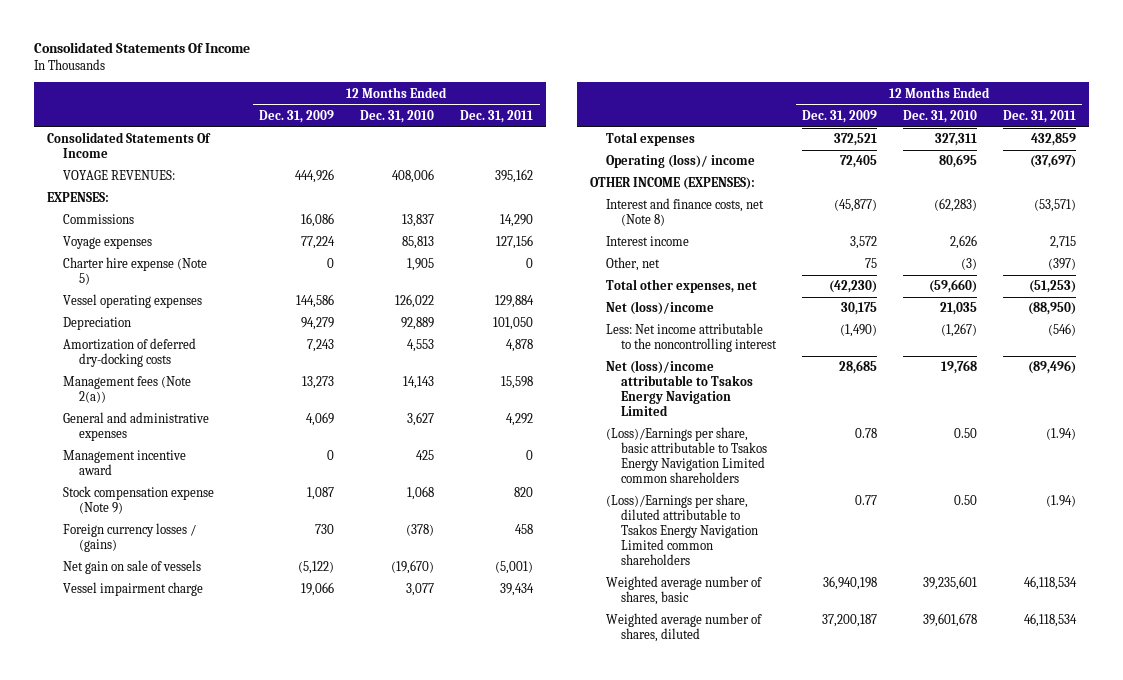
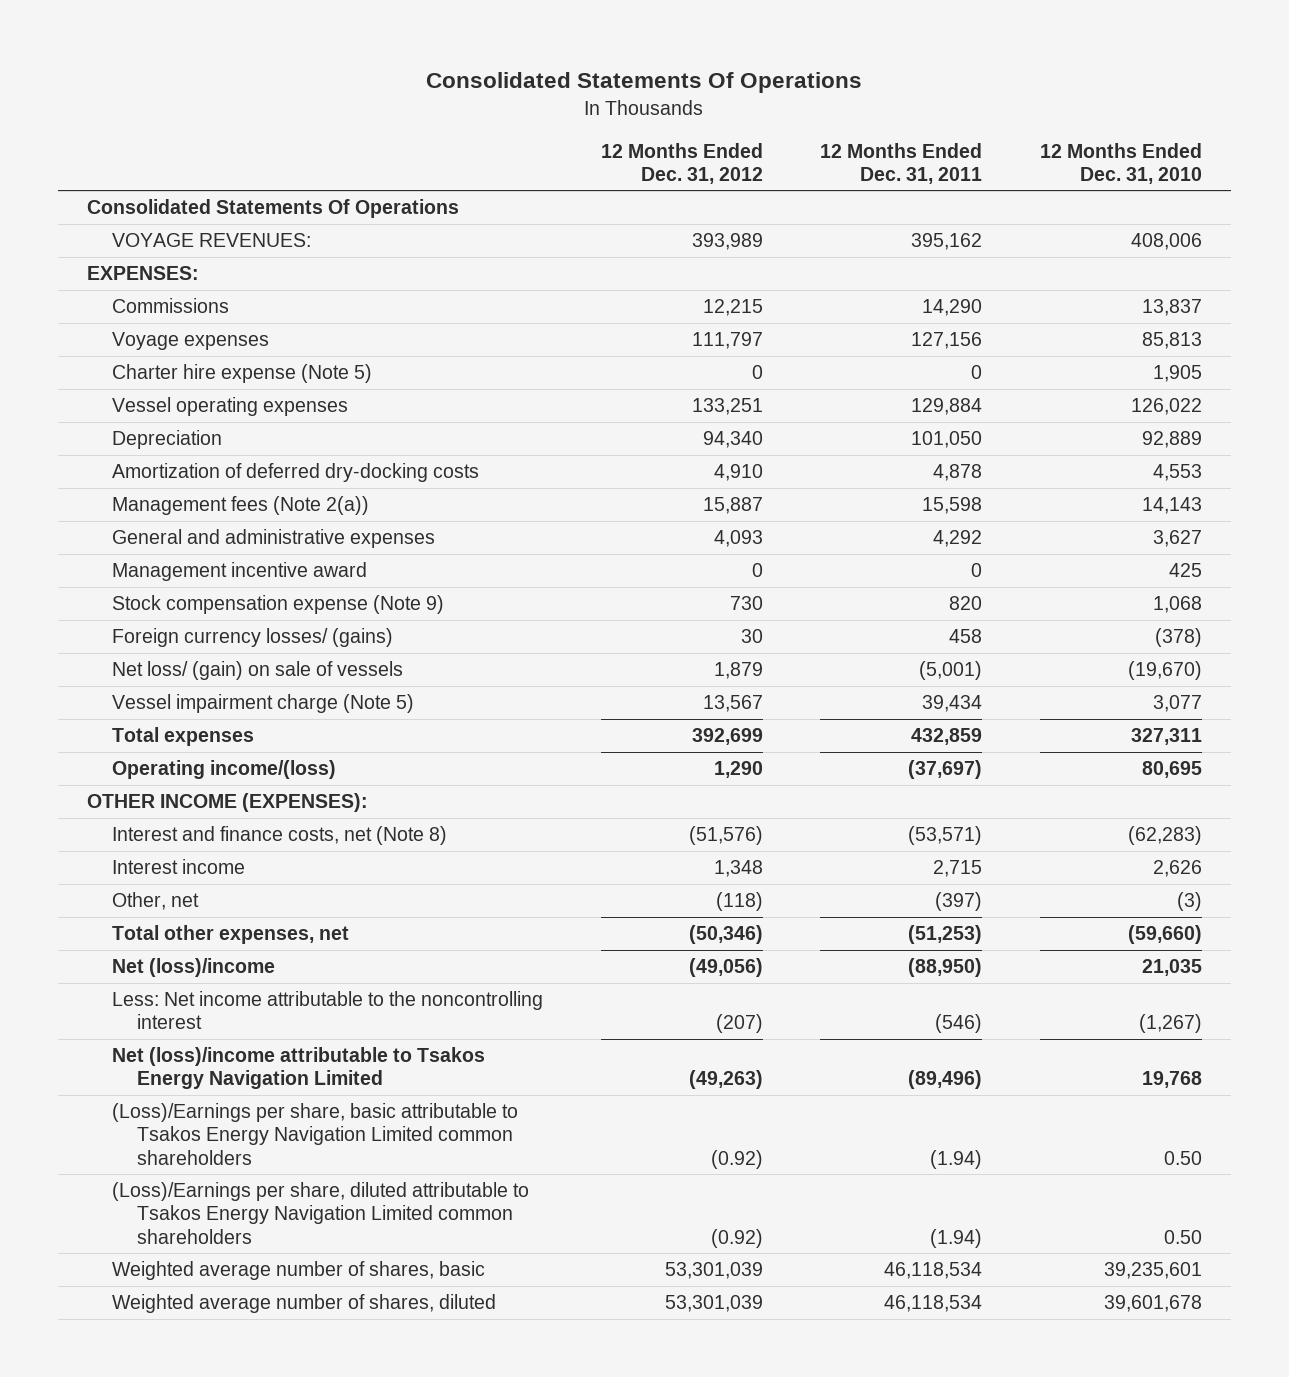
[34,42,251,54] Consolidated Statements Of Income -> [426,72,863,94] Consolidated Statements Of Operations
[259,109,335,123] Dec. 31, 2009 -> none
none -> [600,142,763,184] 12 Months Ended Dec. 31, 2012
[46,132,211,159] Consolidated Statements Of Income -> [86,199,459,219] Consolidated Statements Of Operations
[62,523,196,553] Foreign currency losses / (gains) -> [111,628,393,648] Foreign currency losses/ (gains)
[62,560,201,575] Net gain on sale of vessels -> [111,661,403,681] Net loss/ (gain) on sale of vessels
[62,582,203,597] Vessel impairment charge -> [111,694,414,714] Vessel impairment charge (Note 5)
[605,154,755,169] Operating (loss)/ income -> [111,760,336,780] Operating income/(loss)

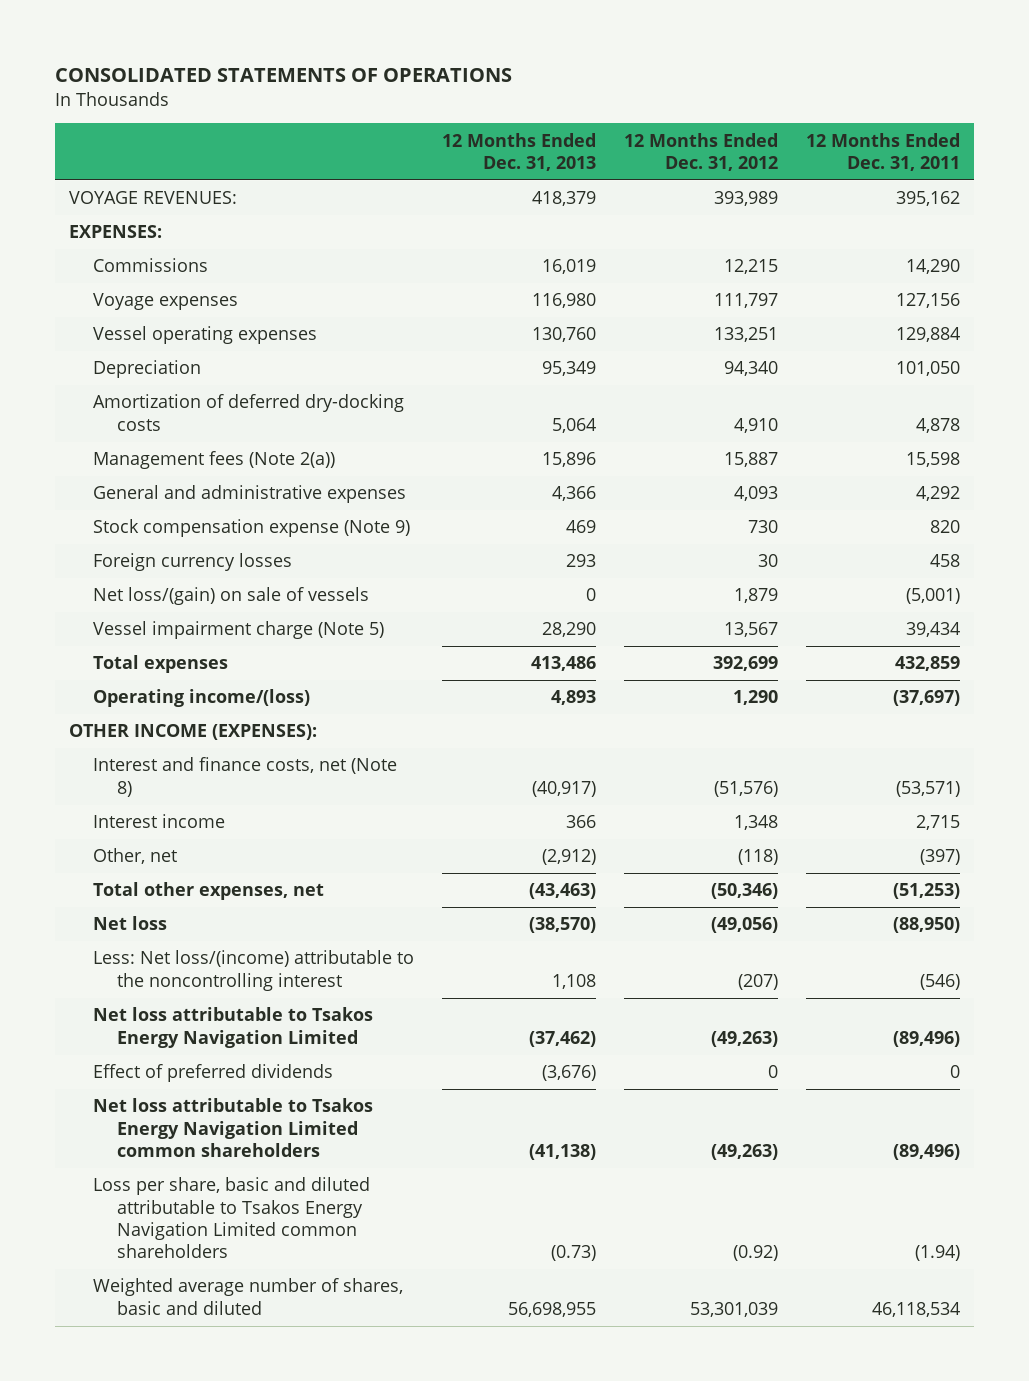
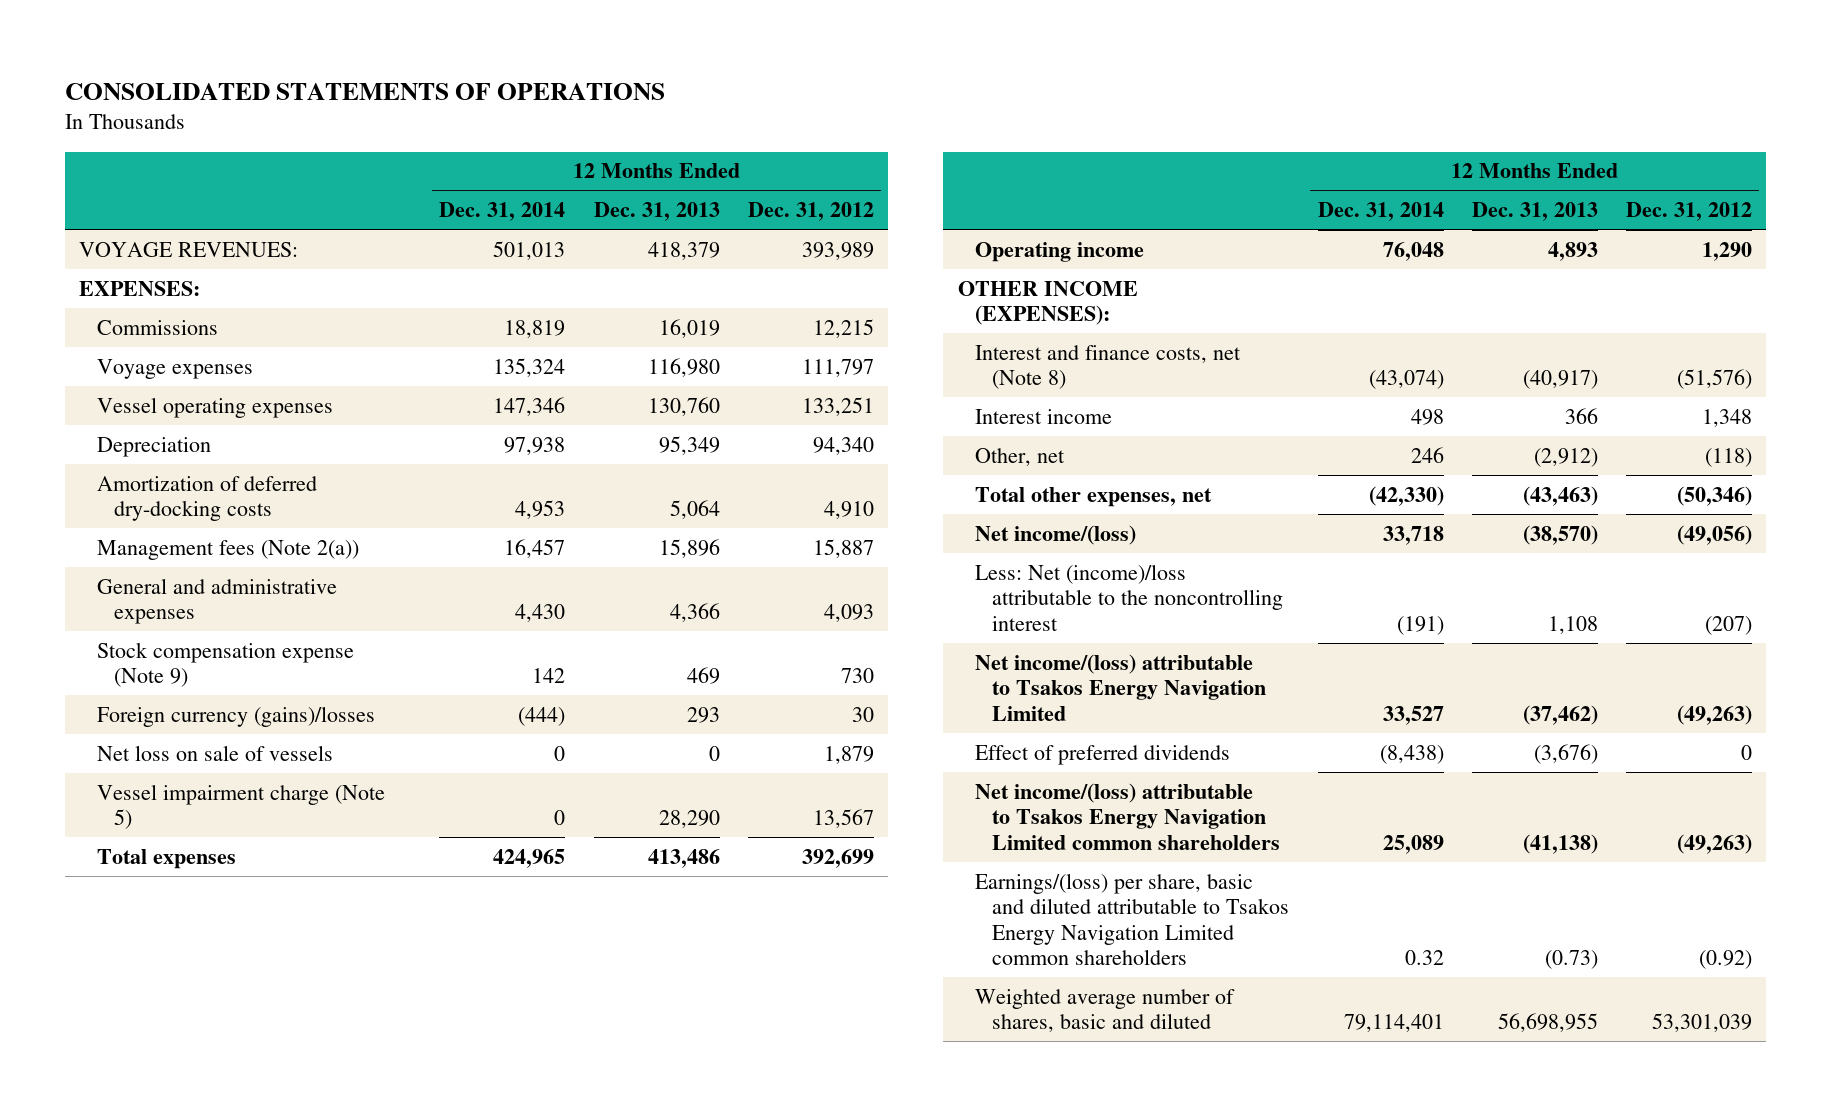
[805,132,960,171] 12 Months Ended Dec. 31, 2011 -> none
none -> [439,202,566,222] Dec. 31, 2014
[93,553,293,572] Foreign currency losses -> [96,705,375,727] Foreign currency (gains)/losses
[93,587,370,606] Net loss/(gain) on sale of vessels -> [96,744,333,761] Net loss on sale of vessels
[93,689,311,708] Operating income/(loss) -> [974,241,1144,262] Operating income
[93,916,168,931] Net loss -> [974,524,1136,545] Net income/(loss)
[93,950,415,991] Less: Net loss/(income) attributable to the noncontrolling interest -> [974,563,1284,631] Less: Net (income)/loss attributable to the noncontrolling interest
[93,1007,374,1048] Net loss attributable to Tsakos Energy Navigation Limited -> [974,653,1267,721] Net income/(loss) attributable to Tsakos Energy Navigation Limited
[93,1098,374,1157] Net loss attributable to Tsakos Energy Navigation Limited common shareholders -> [974,782,1281,850] Net income/(loss) attributable to Tsakos Energy Navigation Limited common shareholders
[93,1177,371,1259] Loss per share, basic and diluted attributable to Tsakos Energy Navigation Limited common shareholders -> [974,872,1290,966] Earnings/(loss) per share, basic and diluted attributable to Tsakos Energy Navigation Limited common shareholders

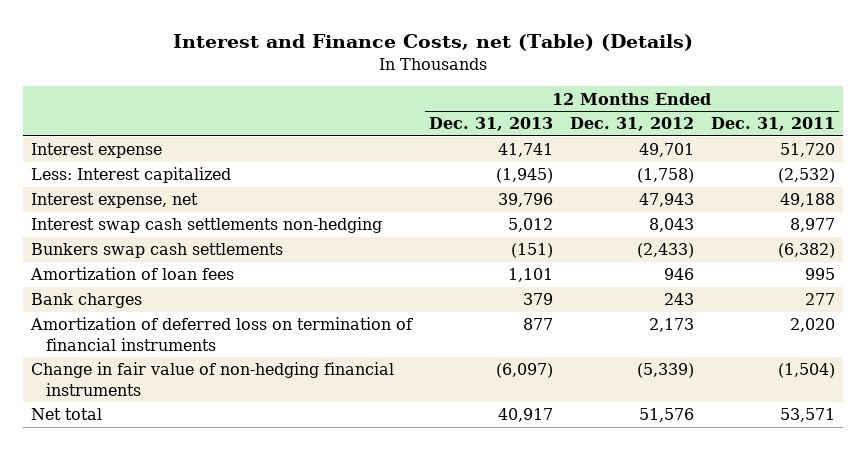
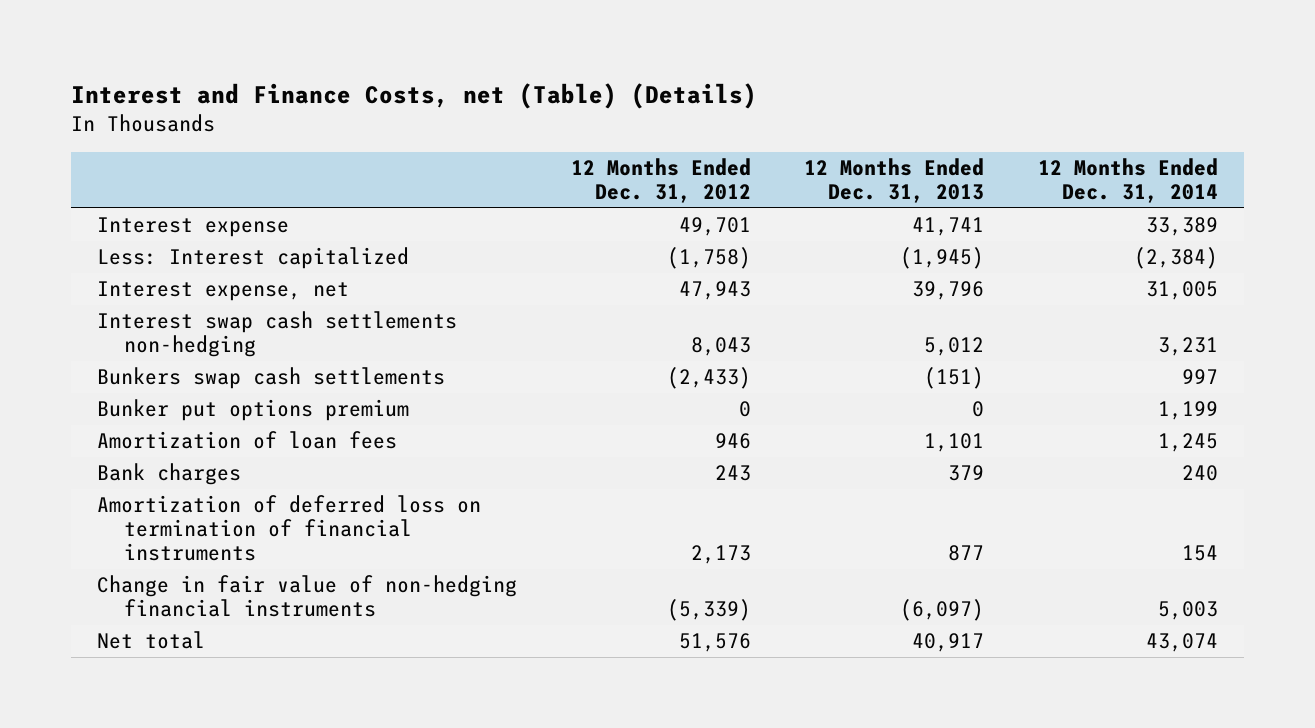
[710,117,835,132] Dec. 31, 2011 -> none
none -> [1037,158,1218,204] 12 Months Ended Dec. 31, 2014
none -> [97,399,410,422] Bunker put options premium

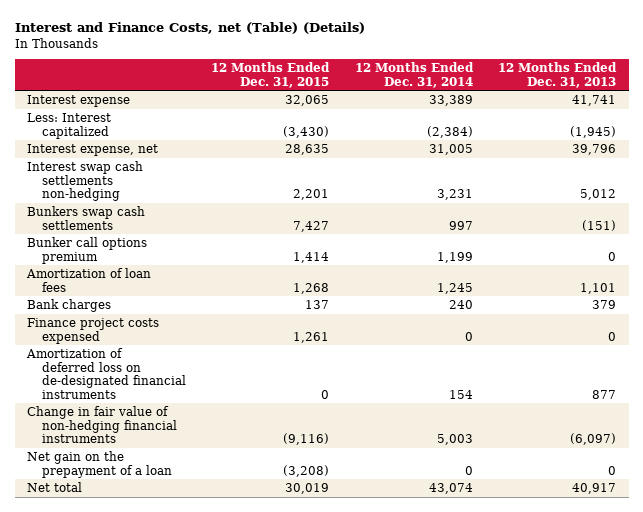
[570,158,751,204] 12 Months Ended Dec. 31, 2012 -> none
none -> [211,62,331,88] 12 Months Ended Dec. 31, 2015
[97,399,410,422] Bunker put options premium -> [27,237,148,264] Bunker call options premium
none -> [27,318,160,344] Finance project costs expensed
[97,495,482,562] Amortization of deferred loss on termination of financial instruments -> [26,348,186,399] Amortization of deferred loss on de-designated financial instruments
none -> [27,451,172,478] Net gain on the prepayment of a loan

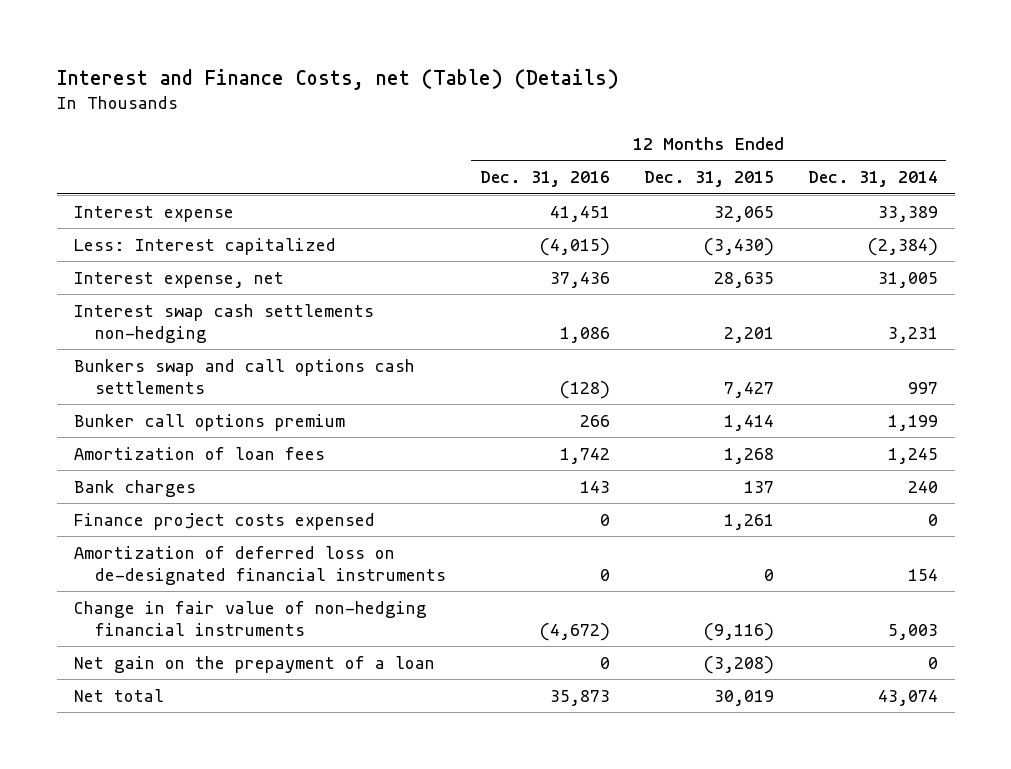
[497,62,617,88] 12 Months Ended Dec. 31, 2013 -> none
none -> [479,171,610,188] Dec. 31, 2016
[27,206,146,230] Bunkers swap cash settlements -> [73,358,415,395] Bunkers swap and call options cash settlements

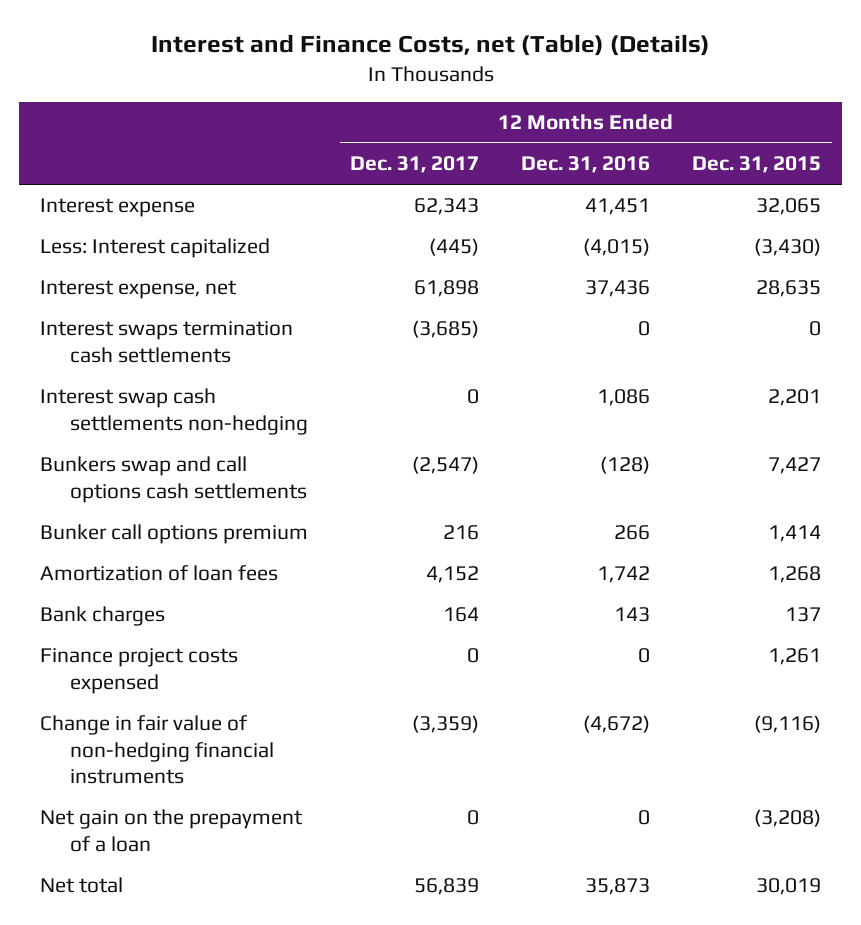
[807,171,938,188] Dec. 31, 2014 -> none
none -> [350,156,480,174] Dec. 31, 2017
none -> [40,321,294,363] Interest swaps termination cash settlements
[73,545,446,586] Amortization of deferred loss on de-designated financial instruments -> none

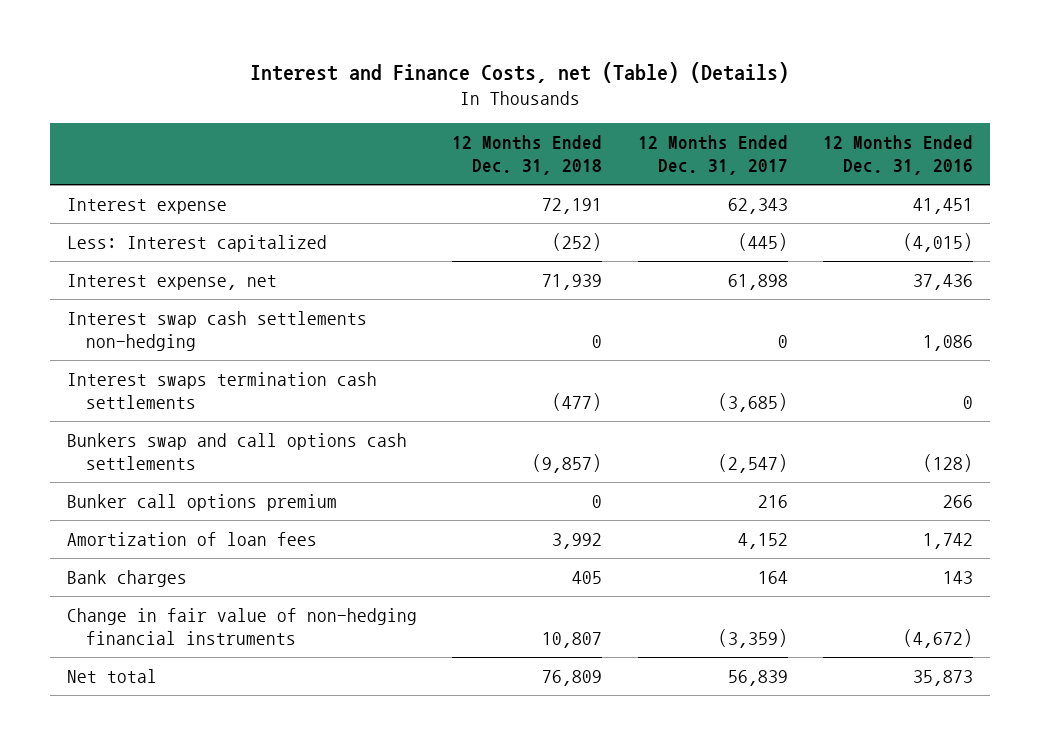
[692,156,822,174] Dec. 31, 2015 -> none
none -> [452,134,603,176] 12 Months Ended Dec. 31, 2018
[40,321,294,363] Interest swaps termination cash settlements -> [67,371,378,410] Interest swaps termination cash settlements
[40,648,239,694] Finance project costs expensed -> none
[40,809,304,852] Net gain on the prepayment of a loan -> none

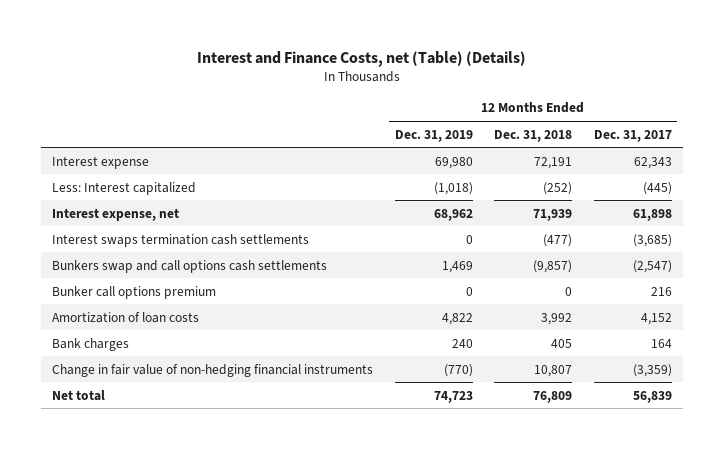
[822,134,973,176] 12 Months Ended Dec. 31, 2016 -> none
none -> [394,129,473,142] Dec. 31, 2019
[67,310,368,352] Interest swap cash settlements non-hedging -> none
[67,531,318,546] Amortization of loan fees -> [52,311,200,323] Amortization of loan costs

